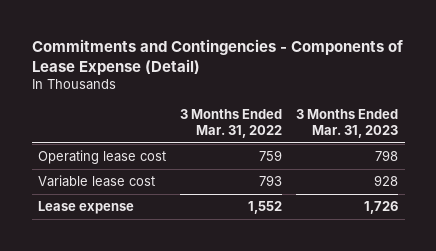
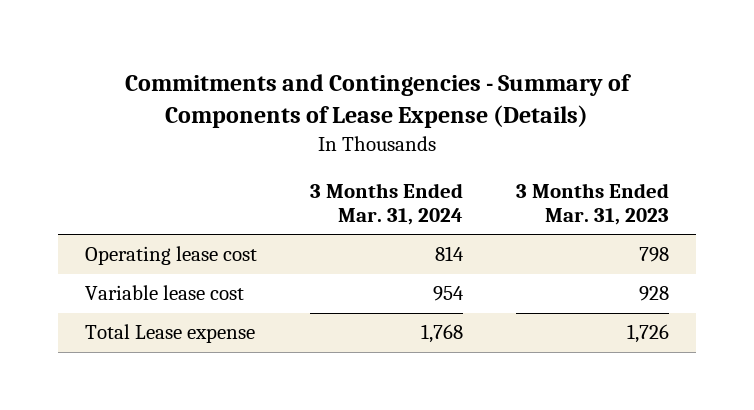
[31,38,403,75] Commitments and Contingencies - Components of Lease Expense (Detail) -> [124,73,631,128] Commitments and Contingencies - Summary of Components of Lease Expense (Details)
[180,109,283,138] 3 Months Ended Mar. 31, 2022 -> none
none -> [309,182,463,226] 3 Months Ended Mar. 31, 2024
[38,201,135,215] Lease expense -> [84,324,255,344] Total Lease expense

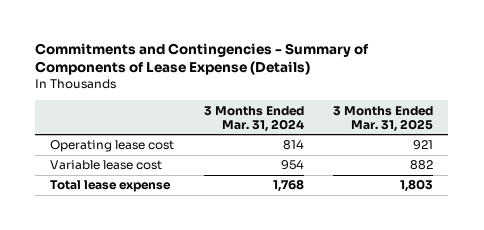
[515,182,669,226] 3 Months Ended Mar. 31, 2023 -> none
none -> [333,105,434,132] 3 Months Ended Mar. 31, 2025
[84,324,255,344] Total Lease expense -> [50,180,172,193] Total lease expense

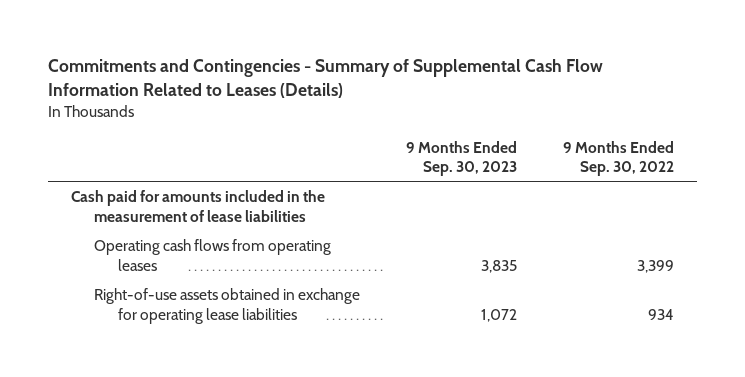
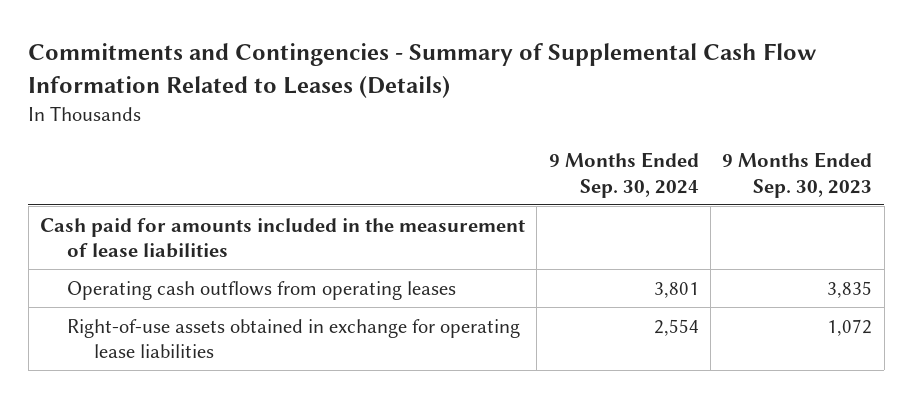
[562,140,674,176] 9 Months Ended Sep. 30, 2022 -> none
none -> [548,152,699,198] 9 Months Ended Sep. 30, 2024
[94,239,332,271] Operating cash flows from operating leases -> [67,280,457,300] Operating cash outflows from operating leases

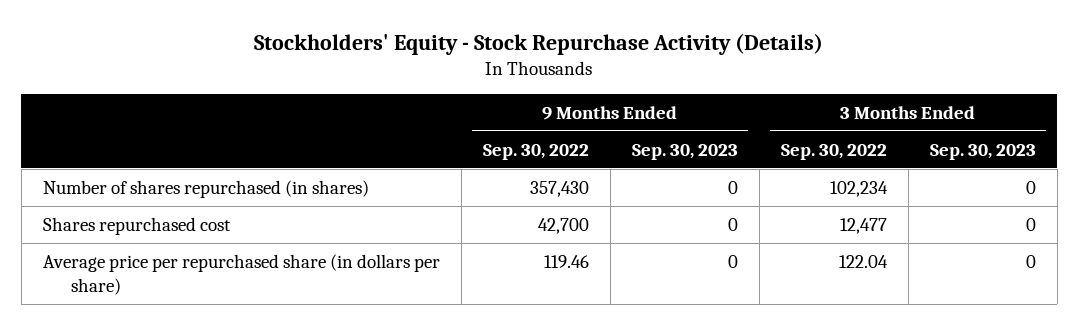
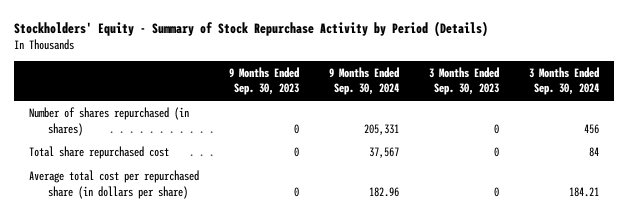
[254,33,824,56] Stockholders' Equity - Stock Repurchase Activity (Details) -> [14,20,489,37] Stockholders' Equity - Summary of Stock Repurchase Activity by Period (Details)
[482,143,589,160] Sep. 30, 2022 -> none
[780,143,887,160] Sep. 30, 2022 -> none
none -> [329,67,400,96] 9 Months Ended Sep. 30, 2024
none -> [529,67,600,96] 3 Months Ended Sep. 30, 2024
[42,216,231,235] Shares repurchased cost -> [29,146,170,160] Total share repurchased cost
[42,253,440,295] Average price per repurchased share (in dollars per share) -> [29,170,200,199] Average total cost per repurchased share (in dollars per share)

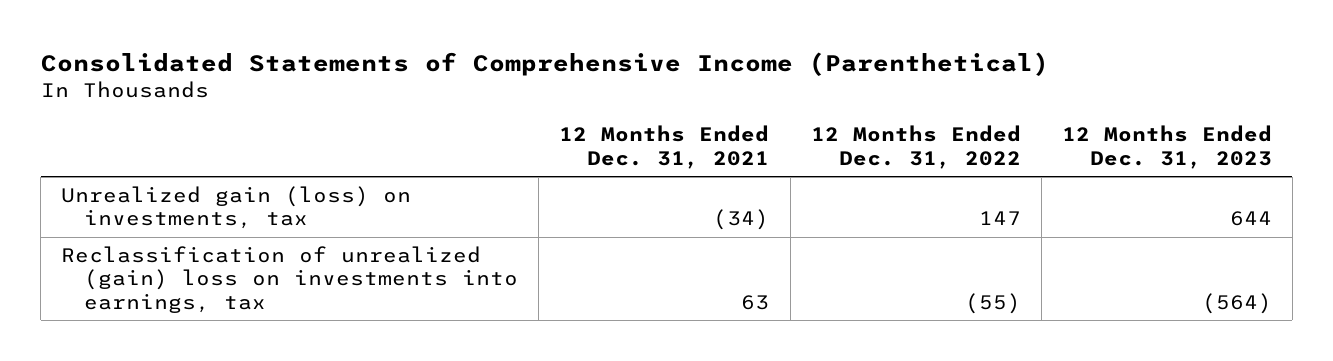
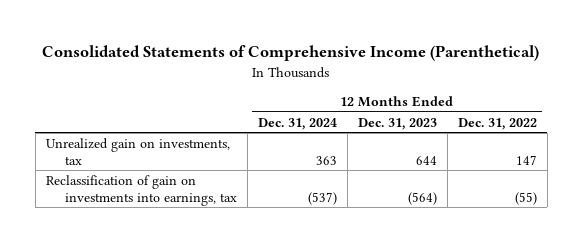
[559,125,770,169] 12 Months Ended Dec. 31, 2021 -> none
none -> [257,117,337,130] Dec. 31, 2024
[61,186,412,230] Unrealized gain (loss) on investments, tax -> [45,138,230,165] Unrealized gain on investments, tax
[61,246,519,313] Reclassification of unrealized (gain) loss on investments into earnings, tax -> [45,175,237,206] Reclassification of gain on investments into earnings, tax

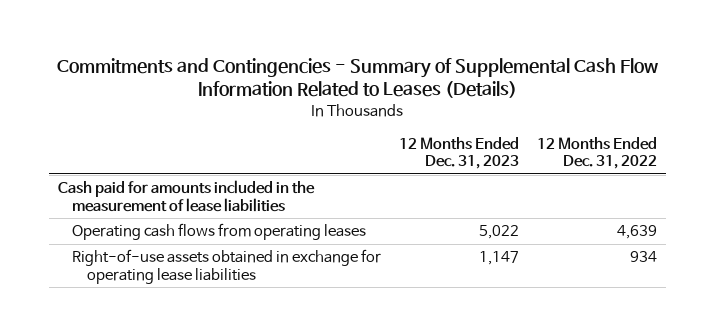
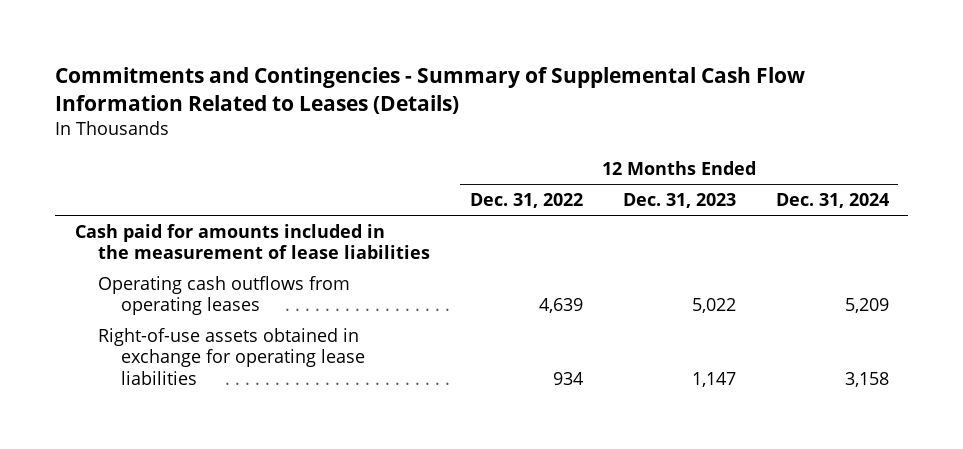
none -> [775,193,889,209] Dec. 31, 2024
[72,223,367,241] Operating cash flows from operating leases -> [97,275,350,316] Operating cash outflows from operating leases

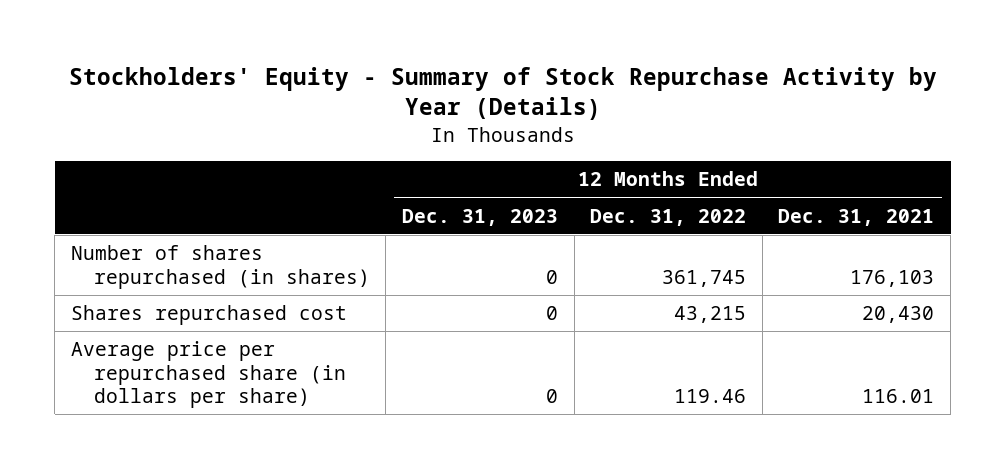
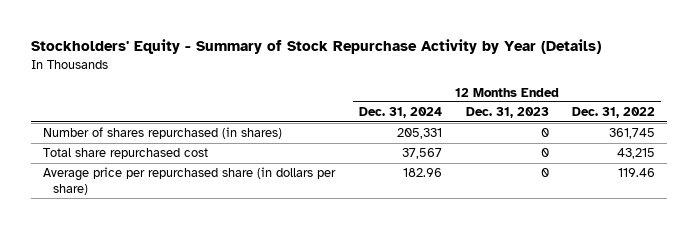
[778,208,935,226] Dec. 31, 2021 -> none
none -> [358,107,442,119] Dec. 31, 2024
[70,305,347,326] Shares repurchased cost -> [42,148,208,160] Total share repurchased cost

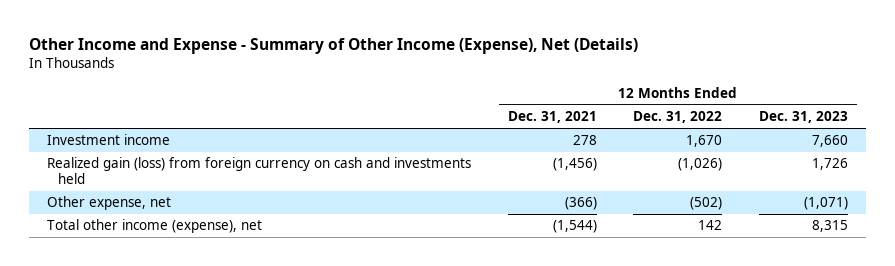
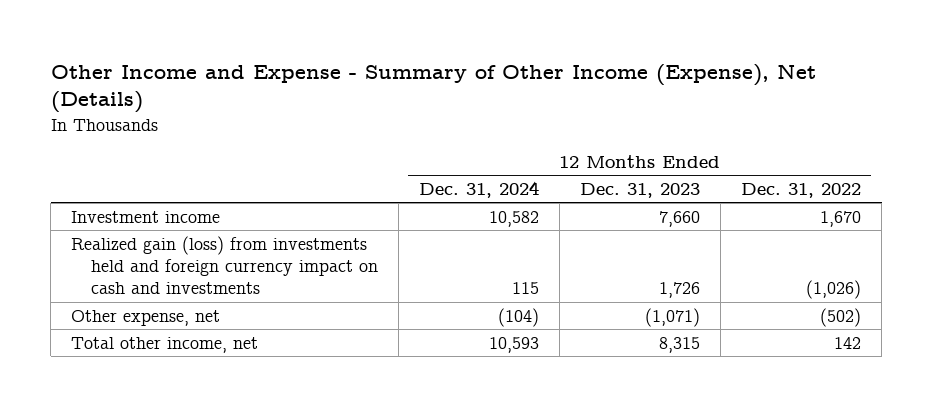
[507,111,597,124] Dec. 31, 2021 -> none
none -> [418,180,539,198] Dec. 31, 2024
[47,157,472,185] Realized gain (loss) from foreign currency on cash and investments held -> [71,235,378,295] Realized gain (loss) from investments held and foreign currency impact on cash and investments
[47,219,263,234] Total other income (expense), net -> [71,336,259,353] Total other income, net

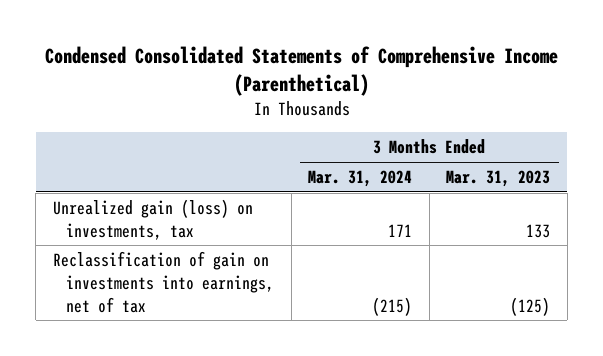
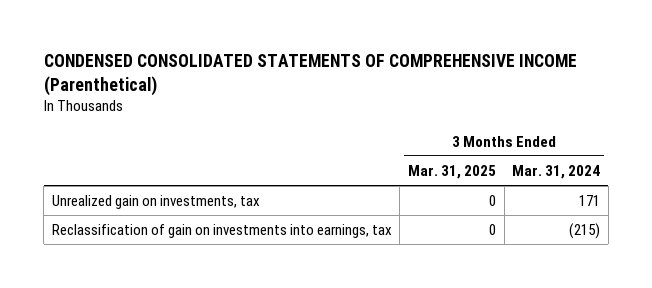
[44,46,558,96] Condensed Consolidated Statements of Comprehensive Income (Parenthetical) -> [43,54,577,96] CONDENSED CONSOLIDATED STATEMENTS OF COMPREHENSIVE INCOME (Parenthetical)
[446,169,551,187] Mar. 31, 2023 -> none
none -> [407,164,496,179] Mar. 31, 2025
[52,198,253,240] Unrealized gain (loss) on investments, tax -> [51,195,260,210] Unrealized gain on investments, tax
[52,250,275,313] Reclassification of gain on investments into earnings, net of tax -> [51,224,392,239] Reclassification of gain on investments into earnings, tax

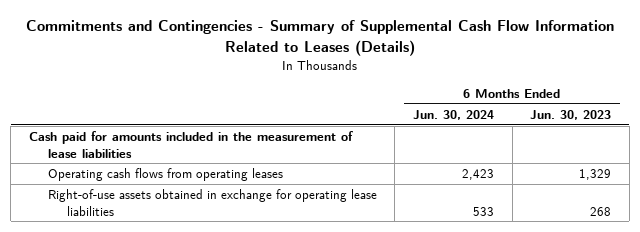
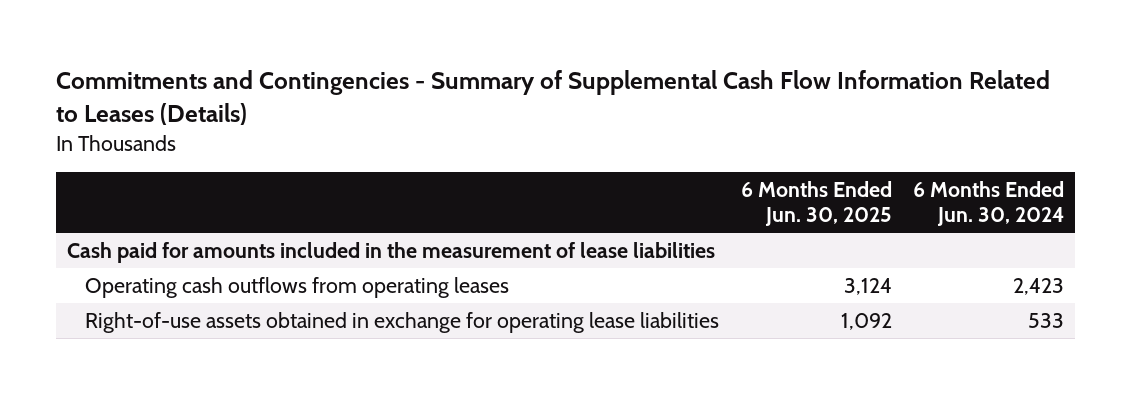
[530,110,612,121] Jun. 30, 2023 -> none
none -> [740,181,892,227] 6 Months Ended Jun. 30, 2025
[47,168,283,182] Operating cash flows from operating leases -> [84,276,509,298] Operating cash outflows from operating leases

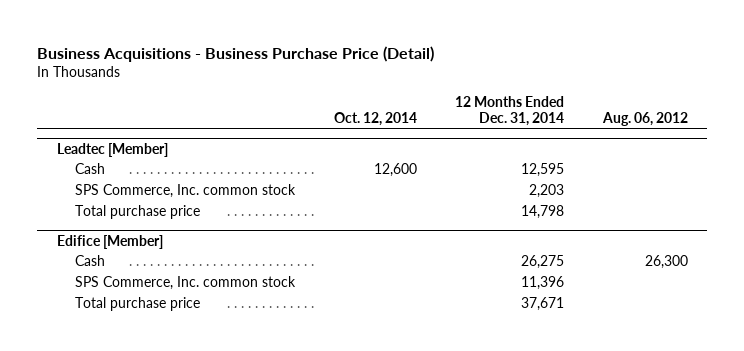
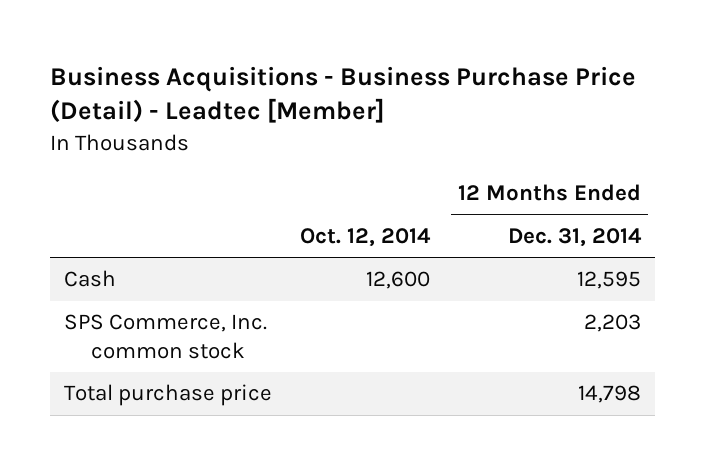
[37,45,435,62] Business Acquisitions - Business Purchase Price (Detail) -> [50,65,637,124] Business Acquisitions - Business Purchase Price (Detail) - Leadtec [Member]
[601,112,688,127] Aug. 06, 2012 -> none
[56,142,168,157] Leadtec [Member] -> none
[56,234,163,249] Edifice [Member] -> none
[75,255,106,267] Cash -> none
[75,276,297,291] SPS Commerce, Inc. common stock -> none
[75,297,201,312] Total purchase price -> none

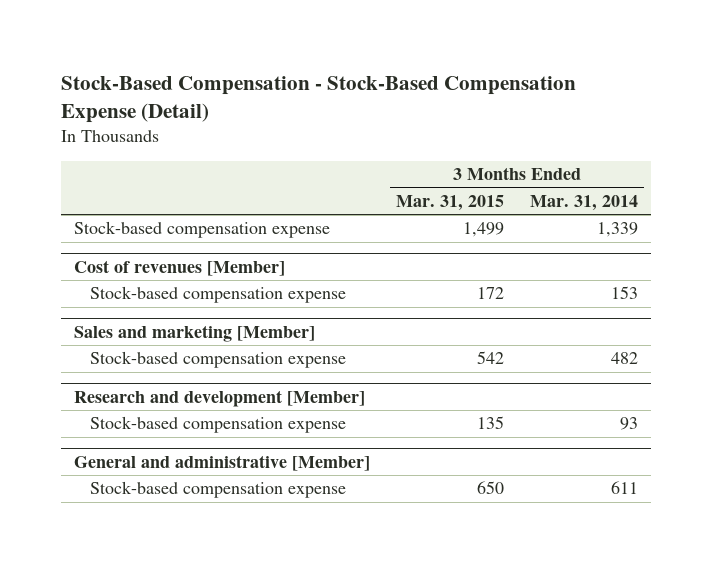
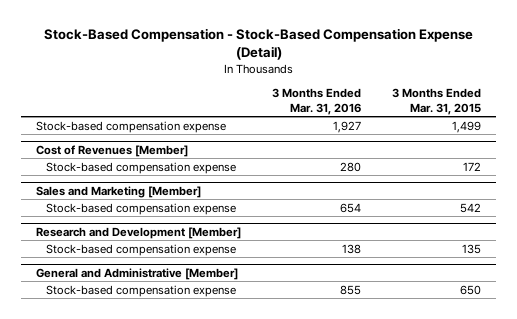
[529,194,638,211] Mar. 31, 2014 -> none
none -> [272,88,362,115] 3 Months Ended Mar. 31, 2016
[74,259,286,276] Cost of revenues [Member] -> [36,144,189,157] Cost of Revenues [Member]
[74,324,316,342] Sales and marketing [Member] -> [36,185,202,198] Sales and Marketing [Member]
[74,389,366,407] Research and development [Member] -> [36,226,242,239] Research and Development [Member]
[74,454,371,471] General and administrative [Member] -> [36,267,239,280] General and Administrative [Member]

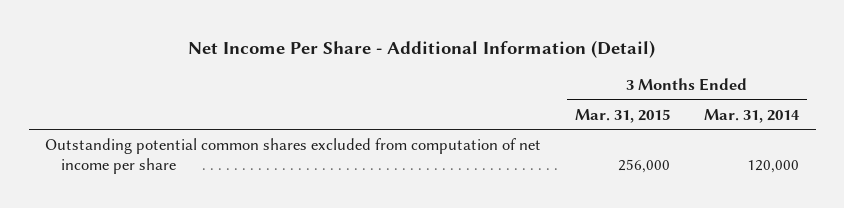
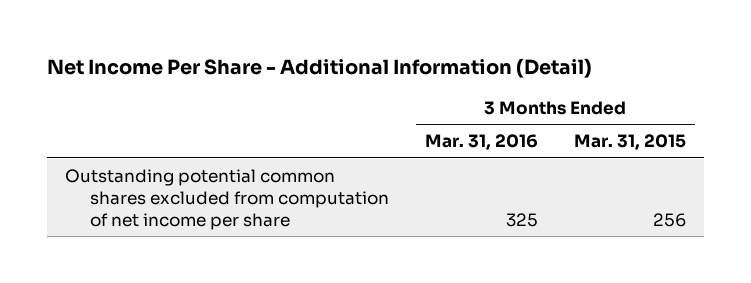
[703,108,800,123] Mar. 31, 2014 -> none
none -> [424,134,538,151] Mar. 31, 2016
[618,158,671,173] 256,000 -> [652,212,686,227] 256

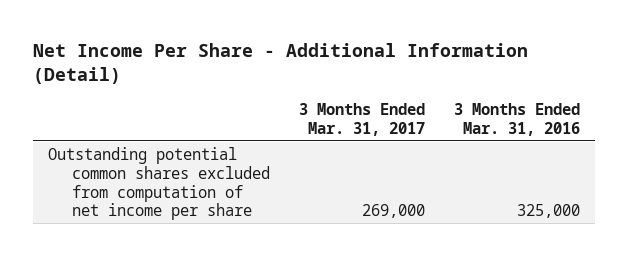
[573,134,686,151] Mar. 31, 2015 -> none
none -> [299,103,426,136] 3 Months Ended Mar. 31, 2017
[505,212,538,227] 325 -> [517,204,581,219] 325,000

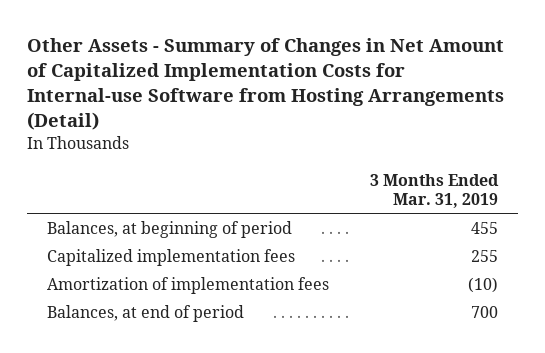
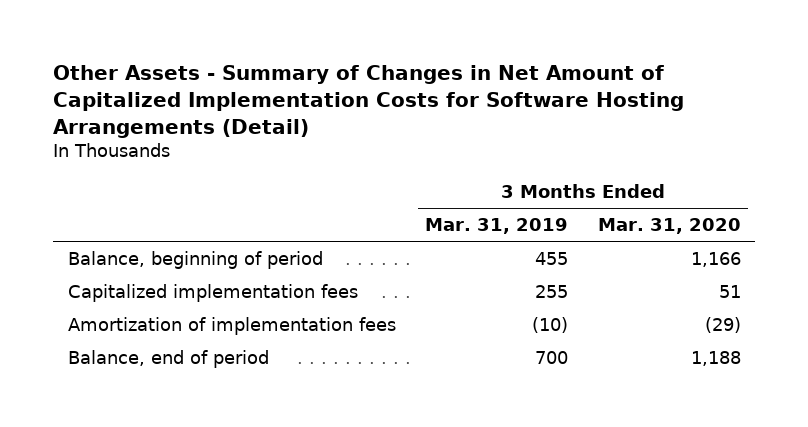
[26,37,504,131] Other Assets - Summary of Changes in Net Amount of Capitalized Implementation Costs for Internal-use Software from Hosting Arrangements (Detail) -> [53,65,685,138] Other Assets - Summary of Changes in Net Amount of Capitalized Implementation Costs for Software Hosting Arrangements (Detail)
none -> [597,218,741,235] Mar. 31, 2020
[46,221,292,239] Balances, at beginning of period -> [67,251,323,270] Balance, beginning of period
[46,305,244,323] Balances, at end of period -> [67,350,269,369] Balance, end of period

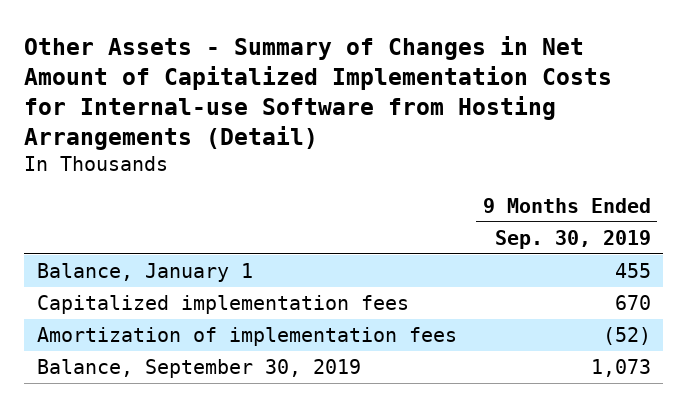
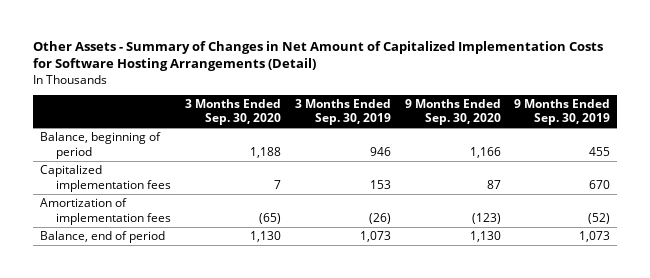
[24,35,613,150] Other Assets - Summary of Changes in Net Amount of Capitalized Implementation Costs for Internal-use Software from Hosting Arrangements (Detail) -> [33,40,604,72] Other Assets - Summary of Changes in Net Amount of Capitalized Implementation Costs for Software Hosting Arrangements (Detail)
none -> [185,98,282,126] 3 Months Ended Sep. 30, 2020
none -> [294,98,391,126] 3 Months Ended Sep. 30, 2019
none -> [404,98,501,126] 9 Months Ended Sep. 30, 2020
[37,262,254,282] Balance, January 1 -> [40,131,162,159] Balance, beginning of period
[37,358,362,378] Balance, September 30, 2019 -> [40,230,166,243] Balance, end of period

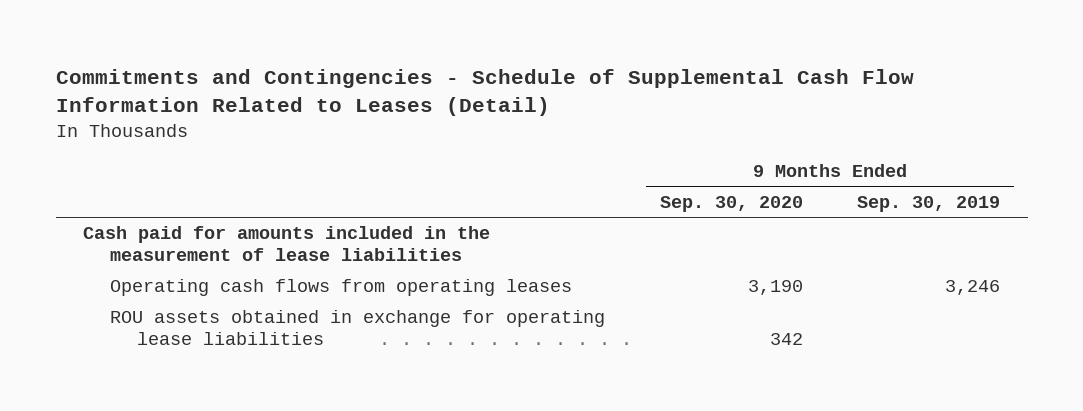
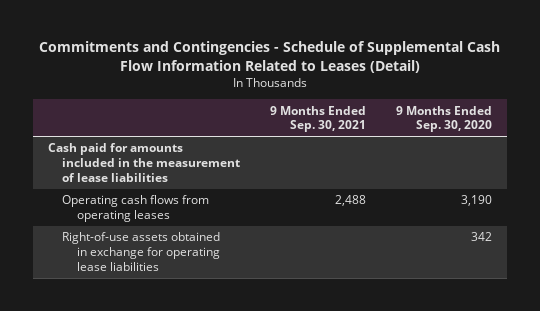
[857,195,1001,212] Sep. 30, 2019 -> none
none -> [270,105,367,133] 9 Months Ended Sep. 30, 2021
[109,310,605,346] ROU assets obtained in exchange for operating lease liabilities -> [62,232,221,271] Right-of-use assets obtained in exchange for operating lease liabilities

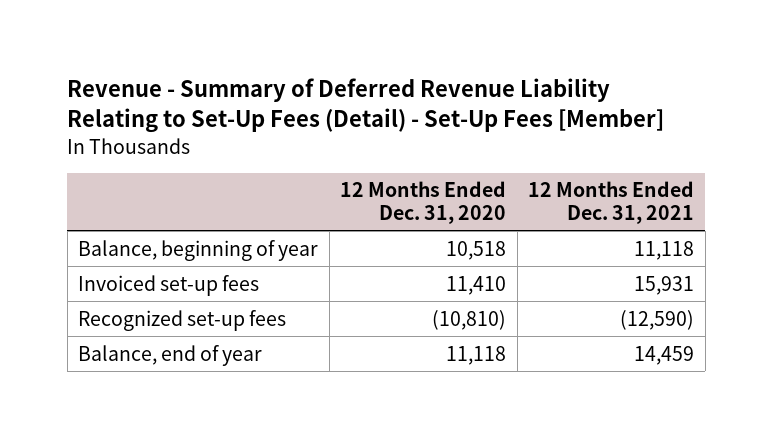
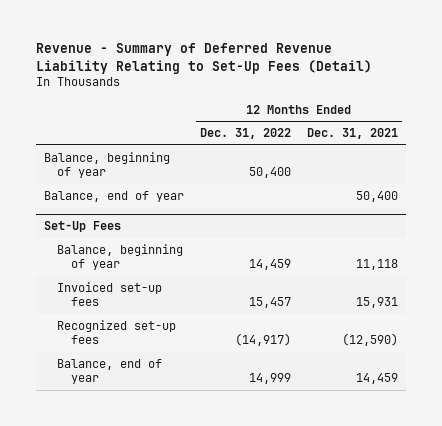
[67,78,665,134] Revenue - Summary of Deferred Revenue Liability Relating to Set-Up Fees (Detail) - Set-Up Fees [Member] -> [35,43,372,75] Revenue - Summary of Deferred Revenue Liability Relating to Set-Up Fees (Detail)
[340,181,507,224] 12 Months Ended Dec. 31, 2020 -> none
none -> [200,128,292,140] Dec. 31, 2022
none -> [43,151,170,179] Balance, beginning of year
none -> [43,190,184,202] Balance, end of year
none -> [43,221,121,233] Set-Up Fees

